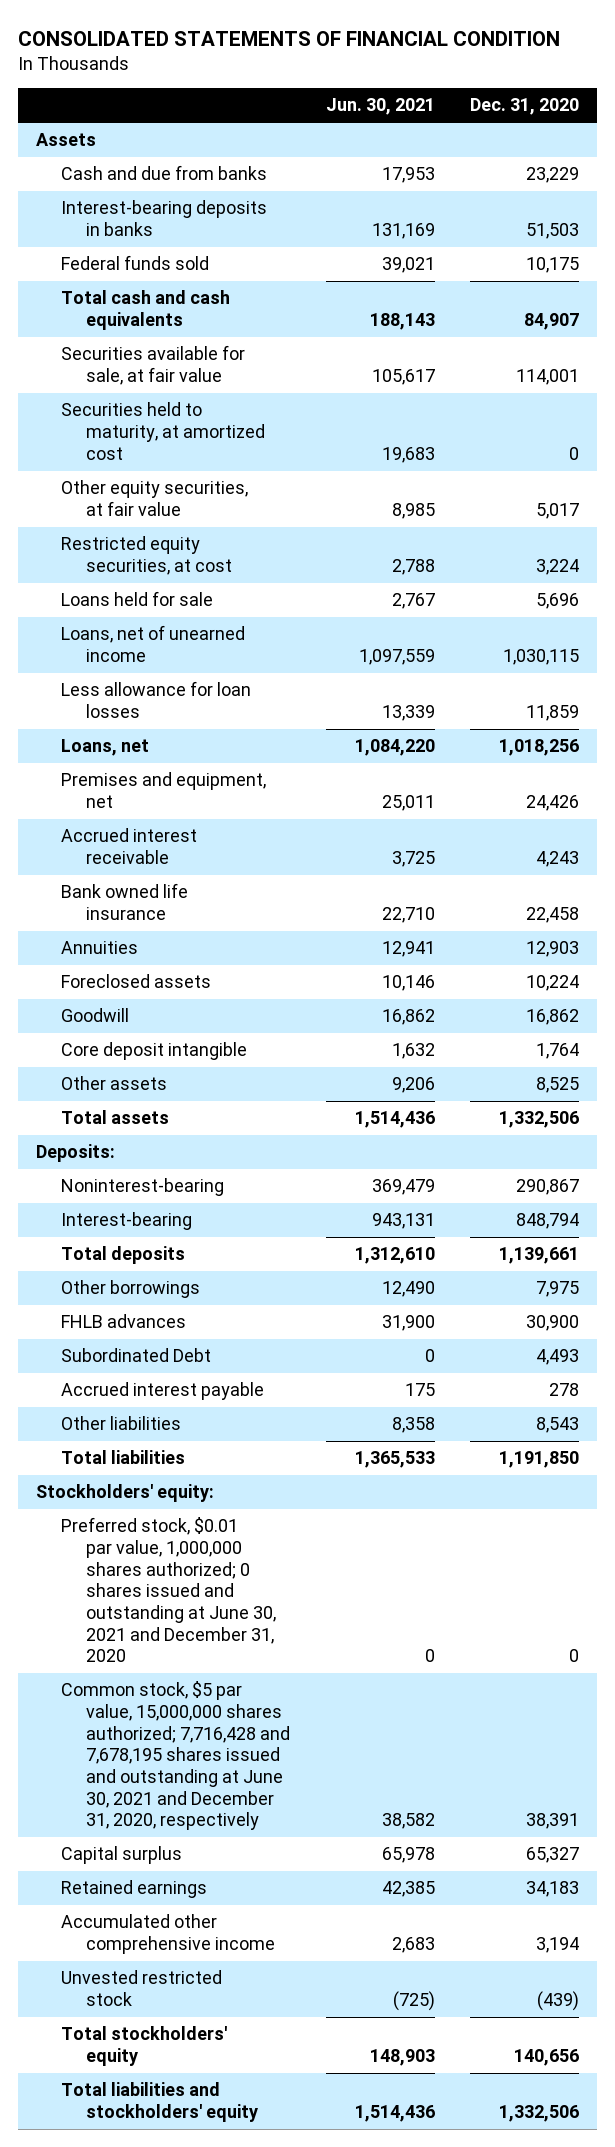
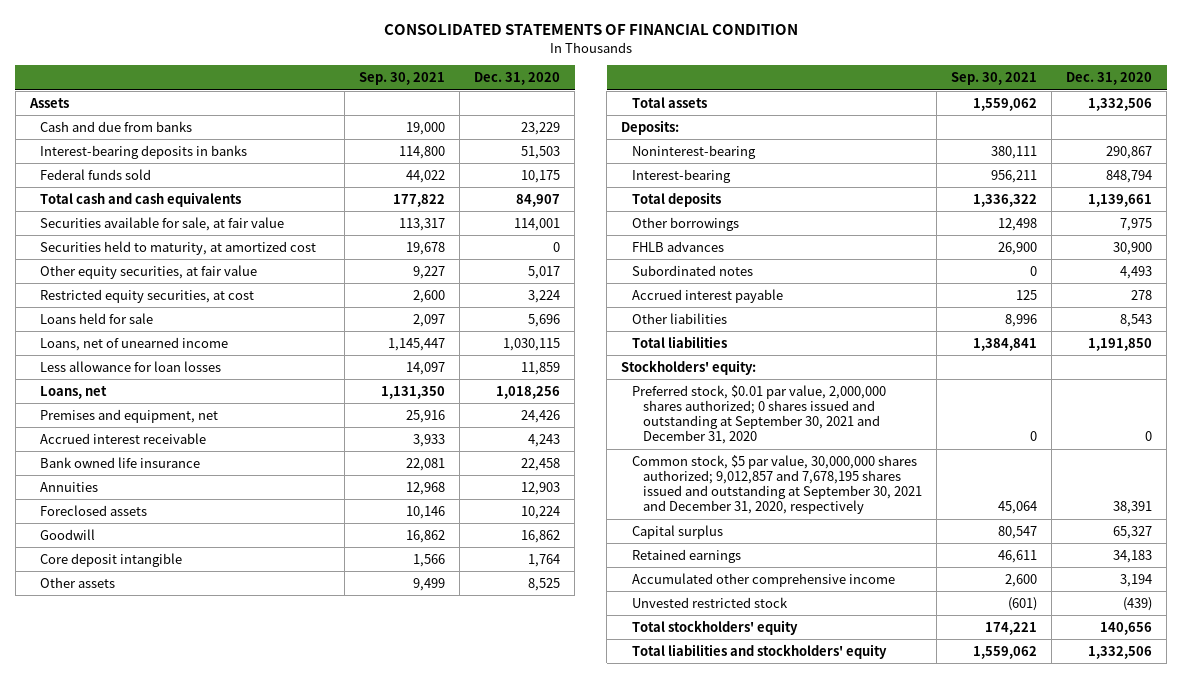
[325,98,435,116] Jun. 30, 2021 -> none
none -> [359,72,446,86] Sep. 30, 2021
[61,1348,212,1363] Subordinated Debt -> [632,264,754,276] Subordinated notes
[61,1517,277,1663] Preferred stock, $0.01 par value, 1,000,000 shares authorized; 0 shares issued and outstanding at June 30, 2021 and December 31, 2020 -> [632,384,887,445] Preferred stock, $0.01 par value, 2,000,000 shares authorized; 0 shares issued and outstanding at September 30, 2021 and December 31, 2020
[61,1681,291,1831] Common stock, $5 par value, 15,000,000 shares authorized; 7,716,428 and 7,678,195 shares issued and outstanding at June 30, 2021 and December 31, 2020, respectively -> [632,454,922,515] Common stock, $5 par value, 30,000,000 shares authorized; 9,012,857 and 7,678,195 shares issued and outstanding at September 30, 2021 and December 31, 2020, respectively

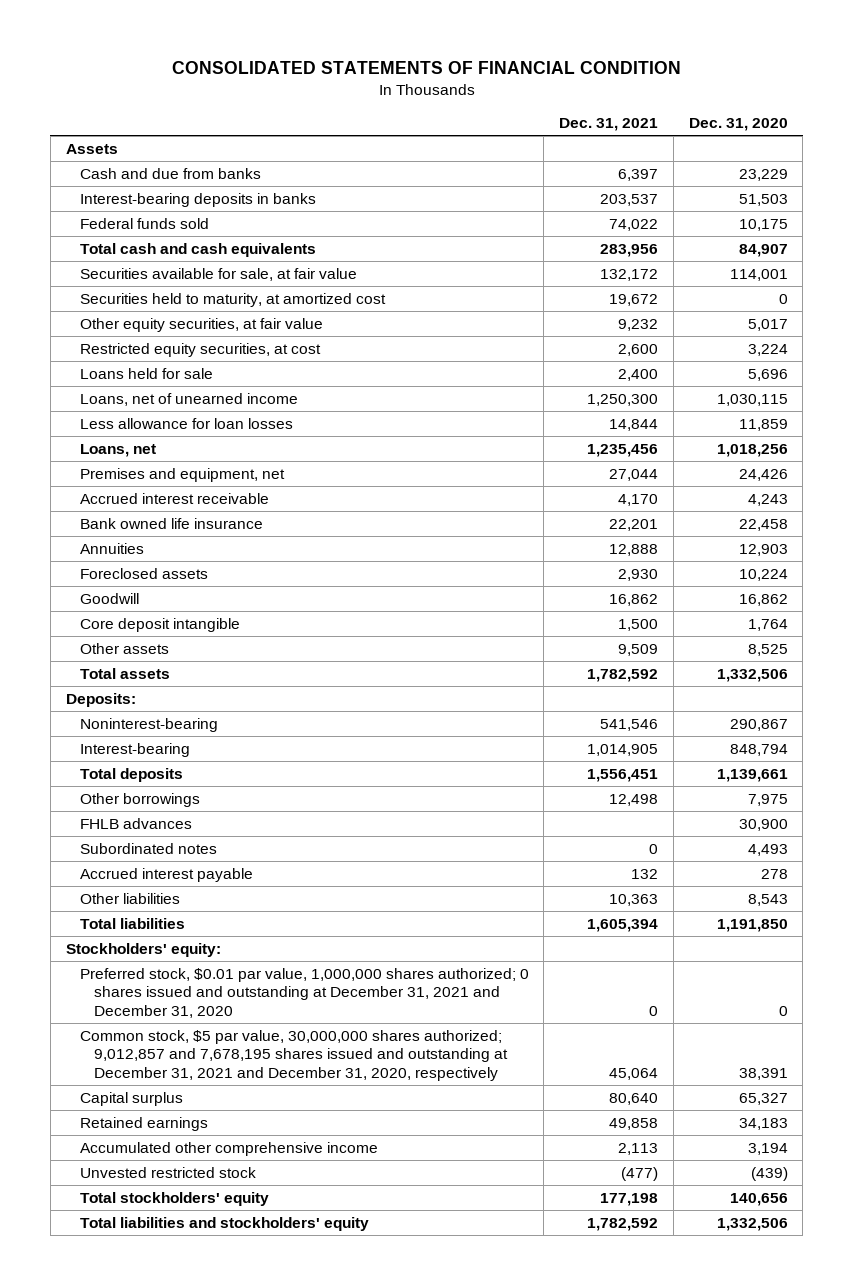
[359,72,446,86] Sep. 30, 2021 -> none
none -> [559,118,659,132] Dec. 31, 2021
[632,384,887,445] Preferred stock, $0.01 par value, 2,000,000 shares authorized; 0 shares issued and outstanding at September 30, 2021 and December 31, 2020 -> [79,967,529,1018] Preferred stock, $0.01 par value, 1,000,000 shares authorized; 0 shares issued and outstanding at December 31, 2021 and December 31, 2020
[632,454,922,515] Common stock, $5 par value, 30,000,000 shares authorized; 9,012,857 and 7,678,195 shares issued and outstanding at September 30, 2021 and December 31, 2020, respectively -> [79,1029,508,1081] Common stock, $5 par value, 30,000,000 shares authorized; 9,012,857 and 7,678,195 shares issued and outstanding at December 31, 2021 and December 31, 2020, respectively

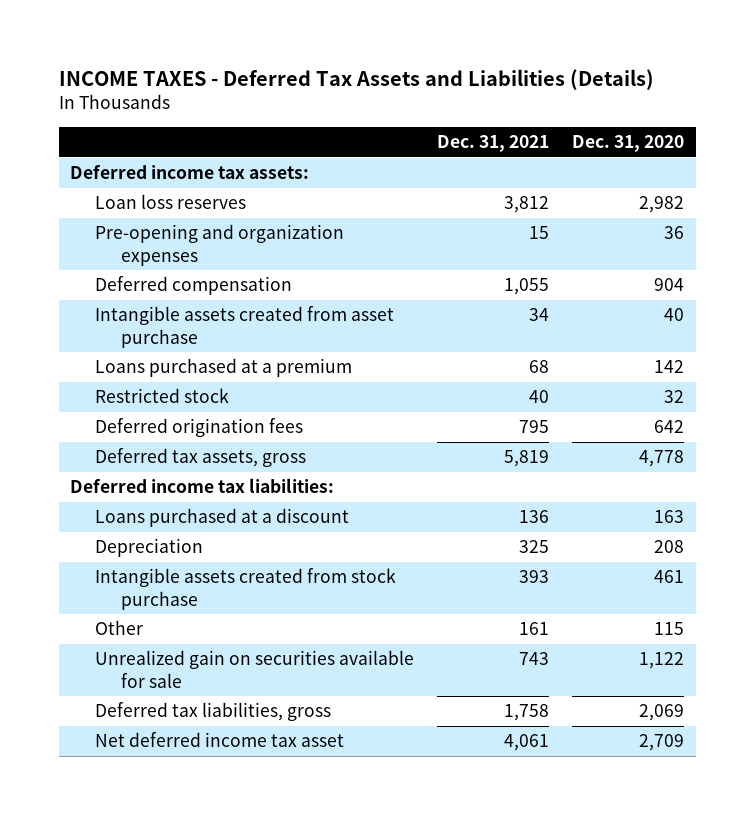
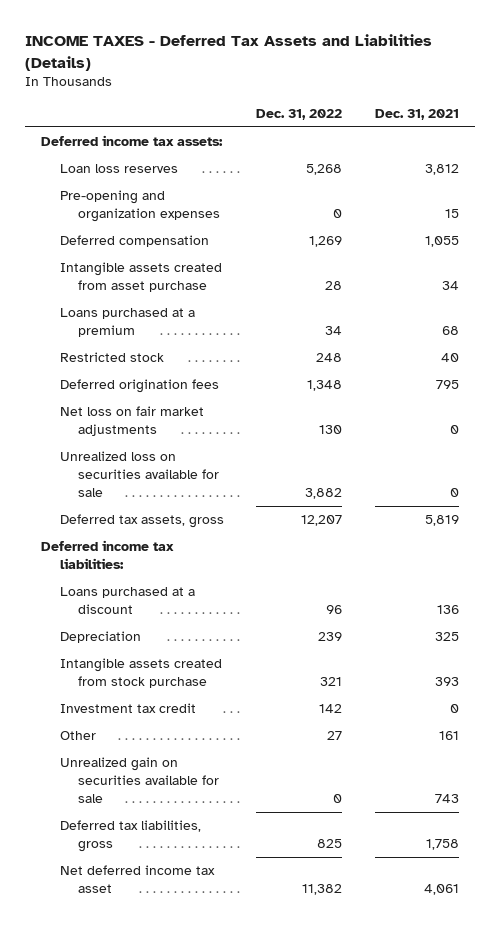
[572,135,685,153] Dec. 31, 2020 -> none
none -> [256,109,343,121] Dec. 31, 2022
none -> [59,406,204,436] Net loss on fair market adjustments
none -> [59,451,220,497] Unrealized loss on securities available for sale
none -> [59,703,196,714] Investment tax credit

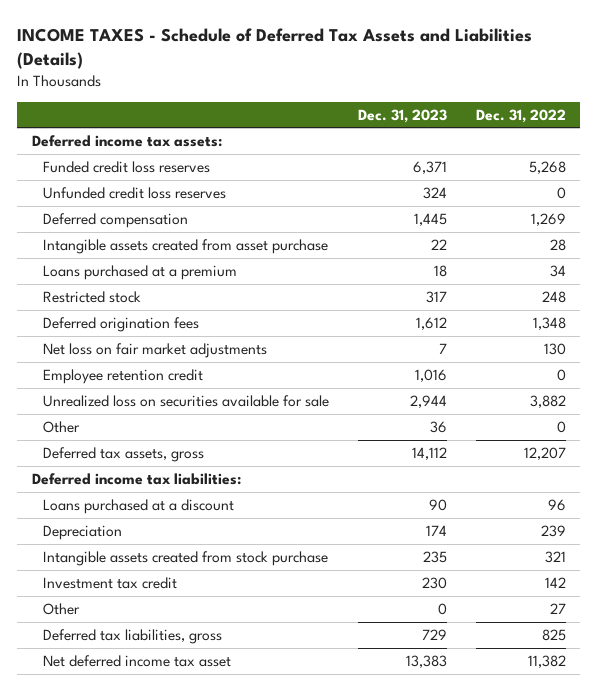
[24,34,432,71] INCOME TAXES - Deferred Tax Assets and Liabilities (Details) -> [17,28,533,70] INCOME TAXES - Schedule of Deferred Tax Assets and Liabilities (Details)
[374,109,459,121] Dec. 31, 2021 -> none
none -> [357,108,447,123] Dec. 31, 2023
[59,190,221,222] Pre-opening and organization expenses -> none
[59,164,178,174] Loan loss reserves -> [42,160,210,173] Funded credit loss reserves
none -> [42,186,226,199] Unfunded credit loss reserves
none -> [42,368,203,384] Employee retention credit
none -> [42,420,80,433] Other
[59,757,220,803] Unrealized gain on securities available for sale -> none

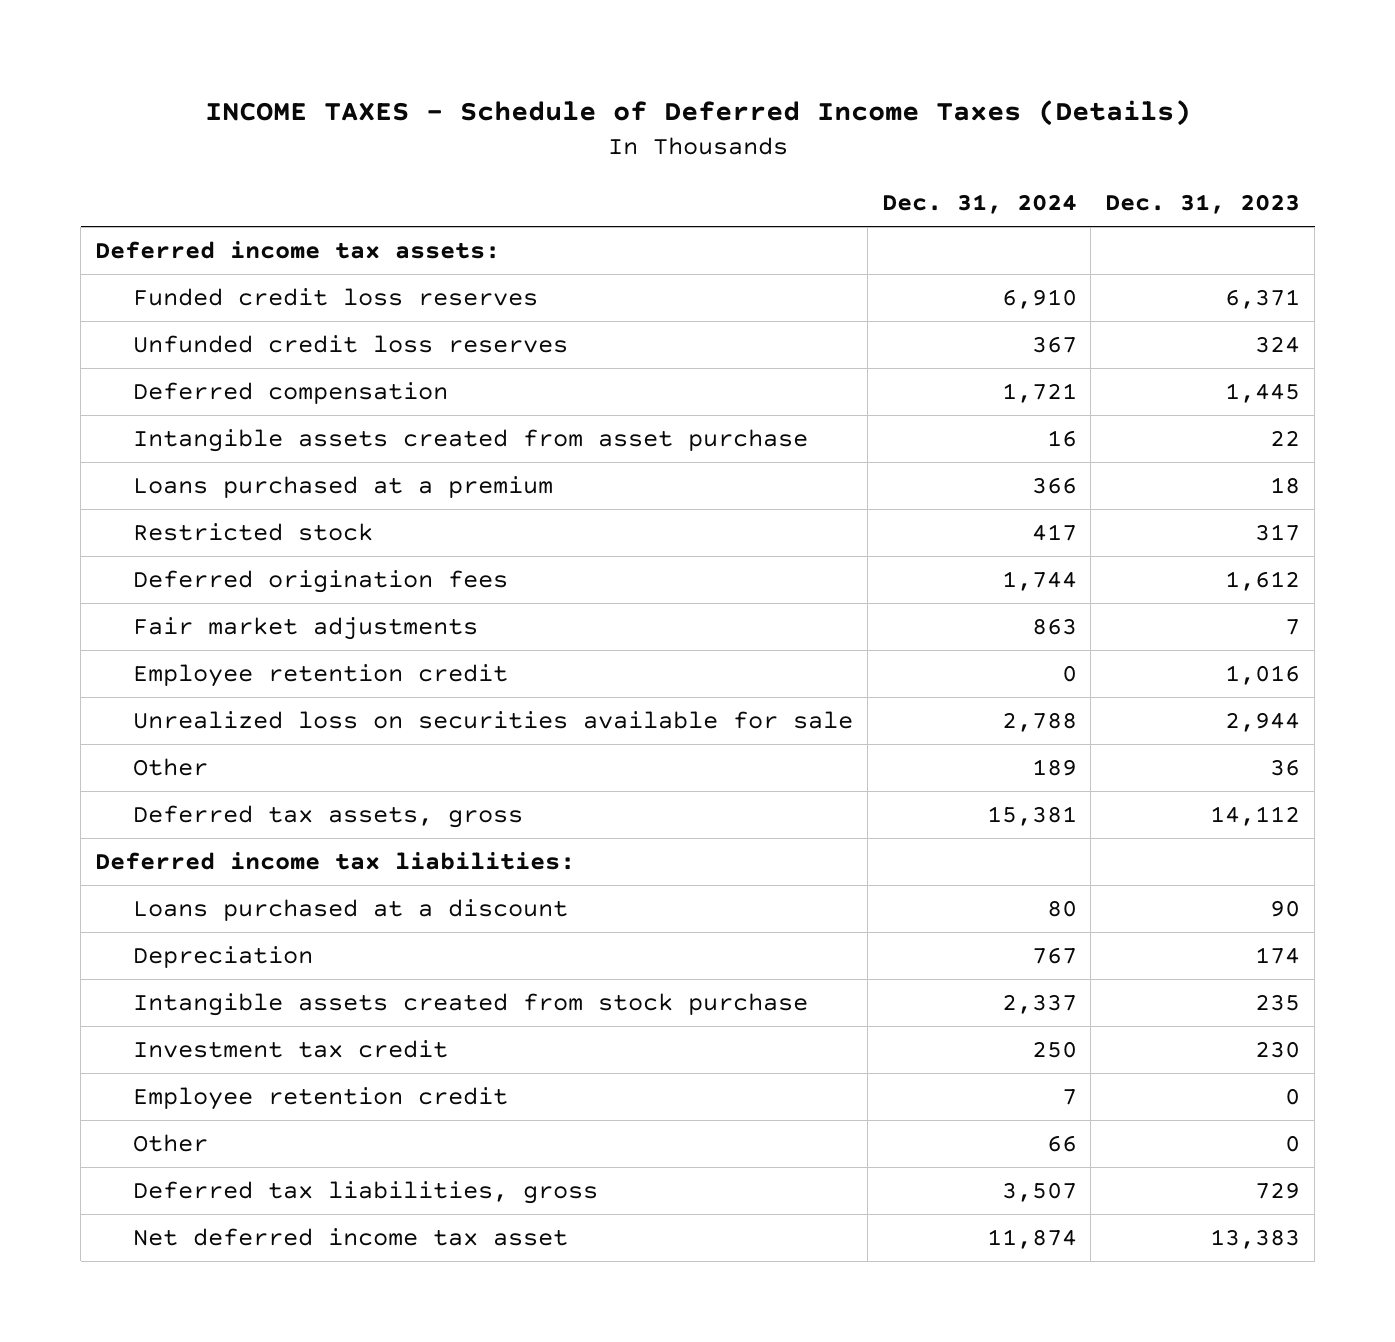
[17,28,533,70] INCOME TAXES - Schedule of Deferred Tax Assets and Liabilities (Details) -> [204,99,1191,126] INCOME TAXES - Schedule of Deferred Income Taxes (Details)
[475,108,566,123] Dec. 31, 2022 -> none
none -> [881,194,1077,215] Dec. 31, 2024
[42,342,267,358] Net loss on fair market adjustments -> [132,616,478,640] Fair market adjustments
none -> [132,1086,508,1110] Employee retention credit

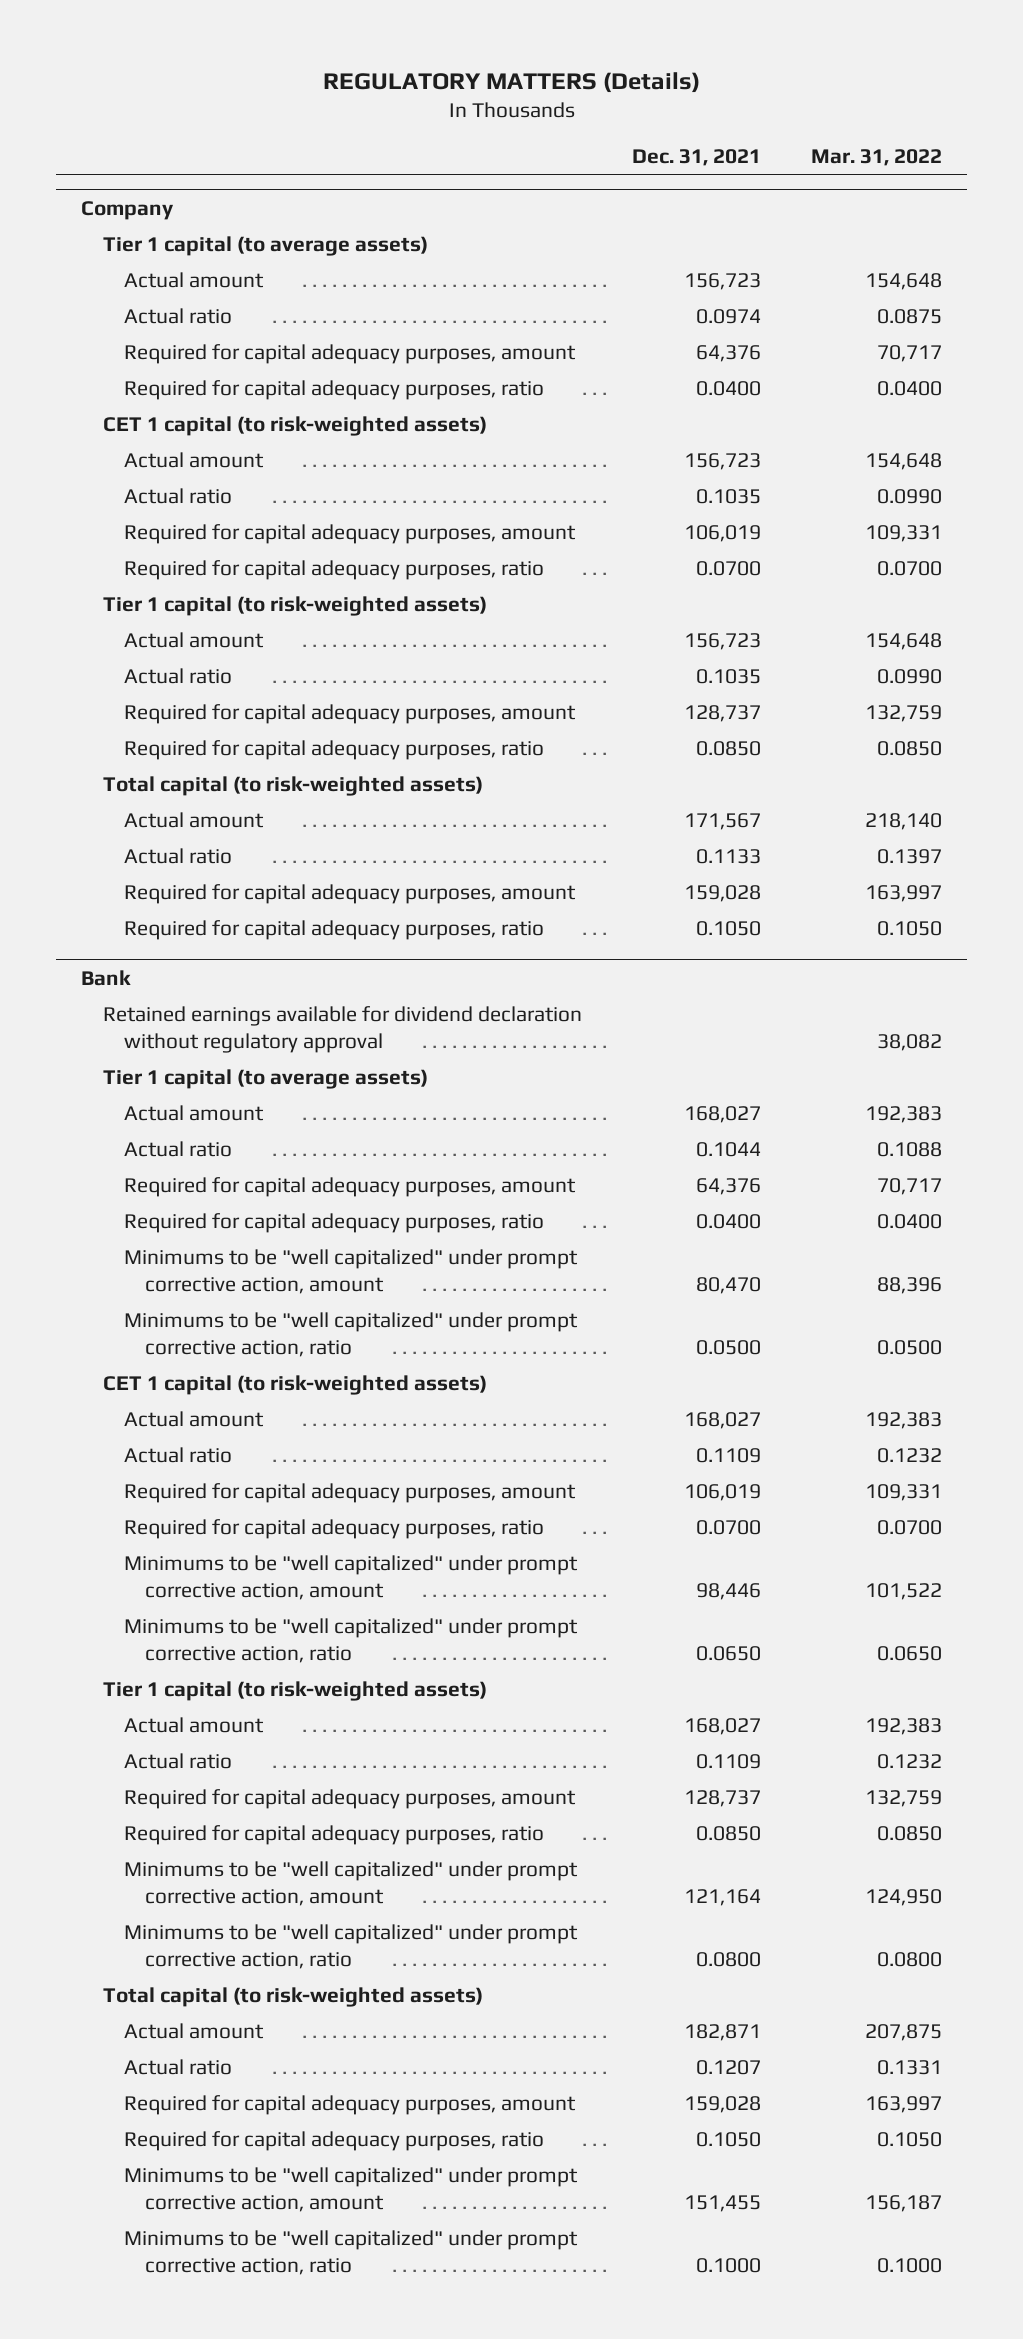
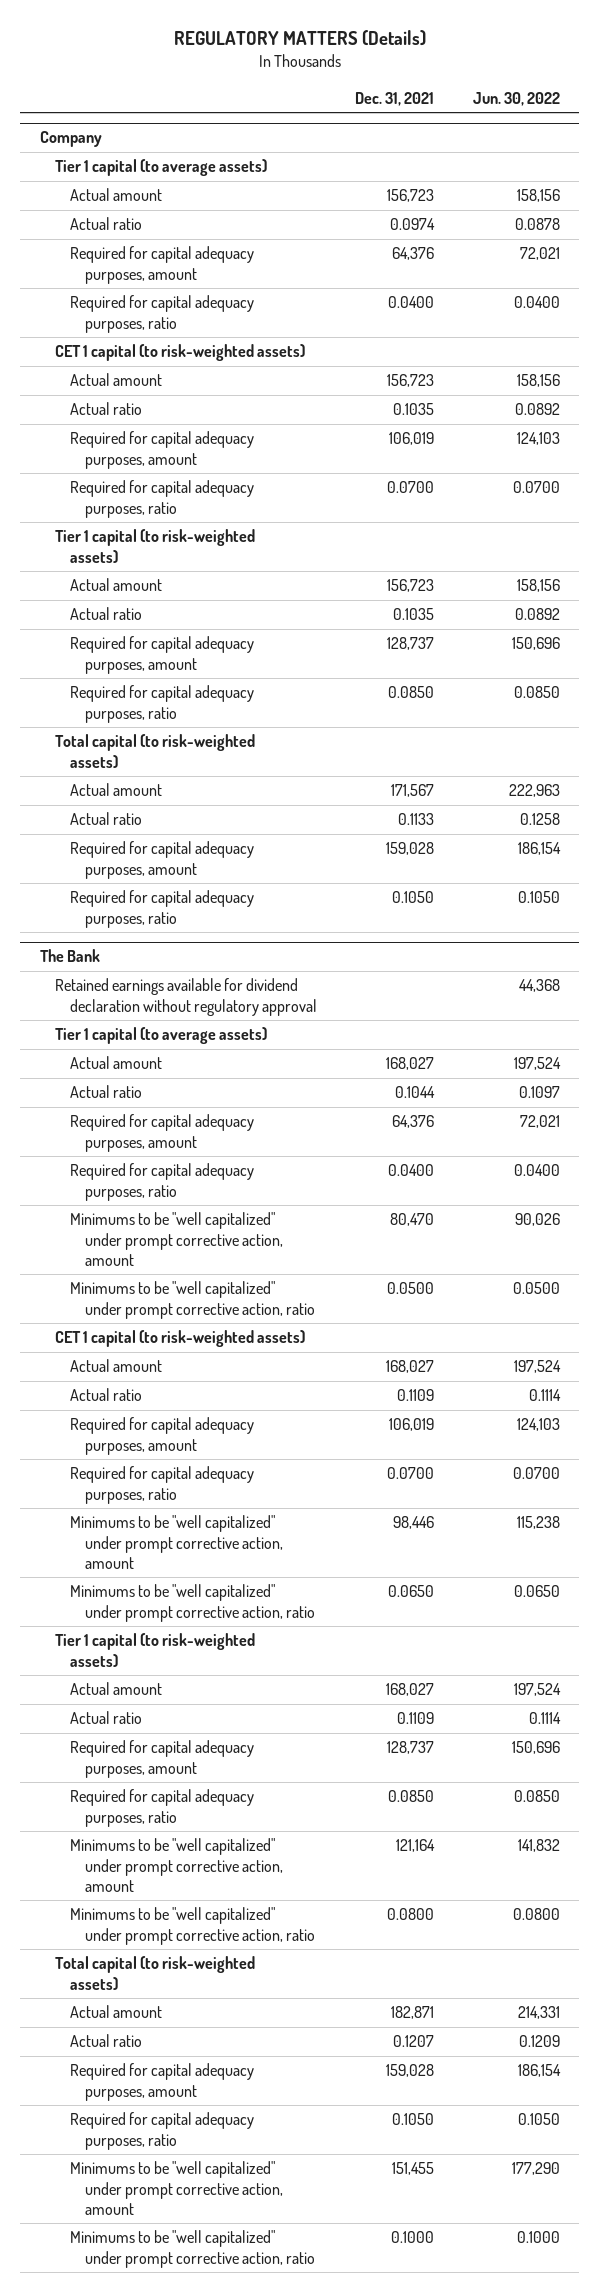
[811,149,943,167] Mar. 31, 2022 -> none
none -> [472,91,560,106] Jun. 30, 2022
[81,969,132,986] Bank -> [39,949,100,963] The Bank

